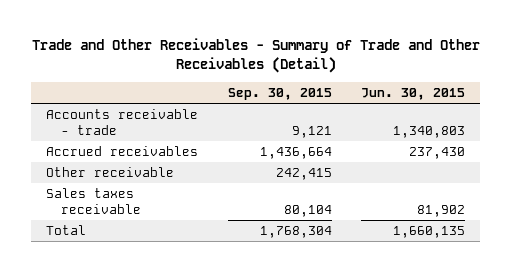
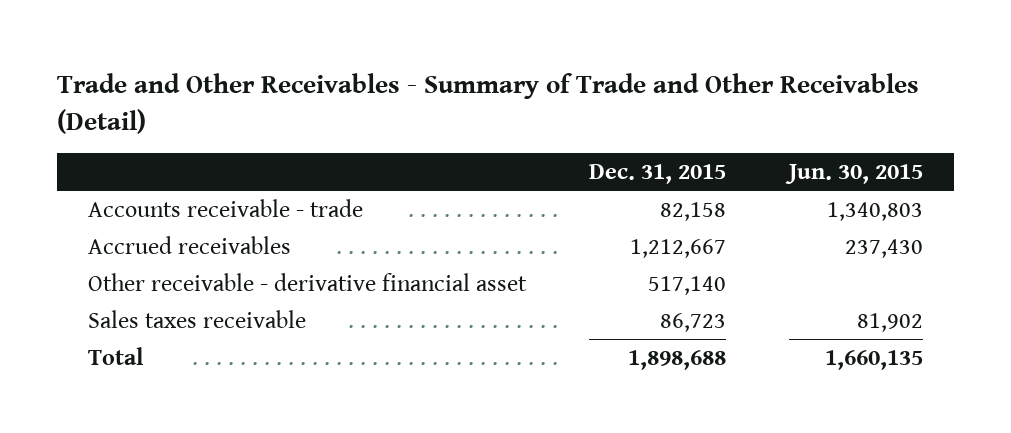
[227,87,332,100] Sep. 30, 2015 -> none
none -> [588,163,726,184] Dec. 31, 2015
[46,166,175,177] Other receivable -> [88,272,528,291] Other receivable - derivative financial asset

